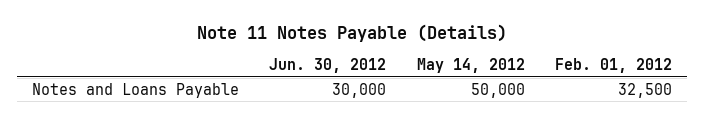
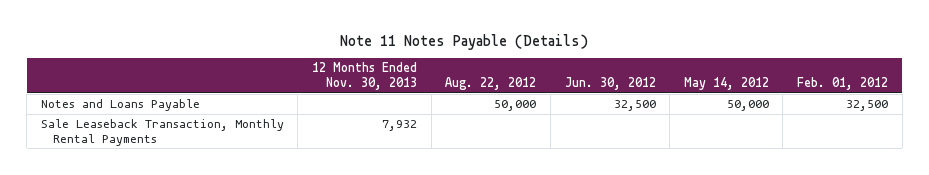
none -> [311,62,417,91] 12 Months Ended Nov. 30, 2013
none -> [445,77,537,91] Aug. 22, 2012
[332,82,387,98] 30,000 -> [613,100,656,112] 32,500
none -> [40,119,284,146] Sale Leaseback Transaction, Monthly Rental Payments

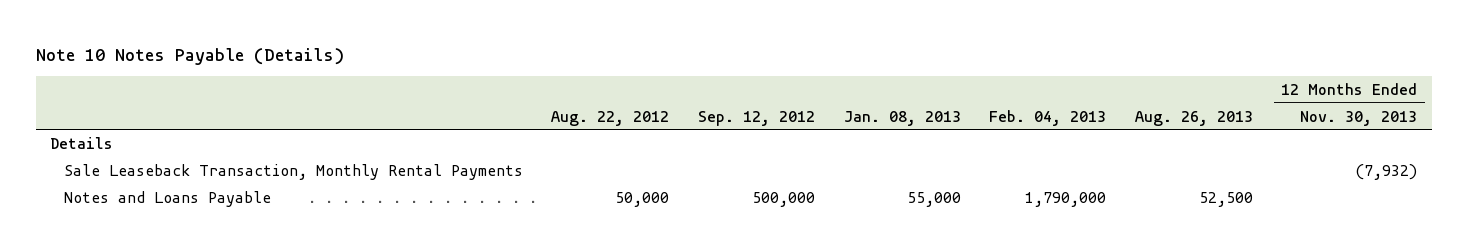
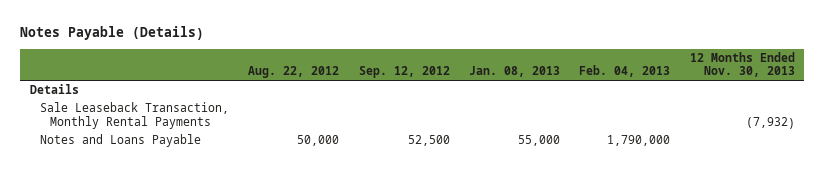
[35,47,344,65] Note 10 Notes Payable (Details) -> [19,26,204,41] Notes Payable (Details)
[1134,110,1253,126] Aug. 26, 2013 -> none
[752,191,816,207] 500,000 -> [407,135,450,147] 52,500

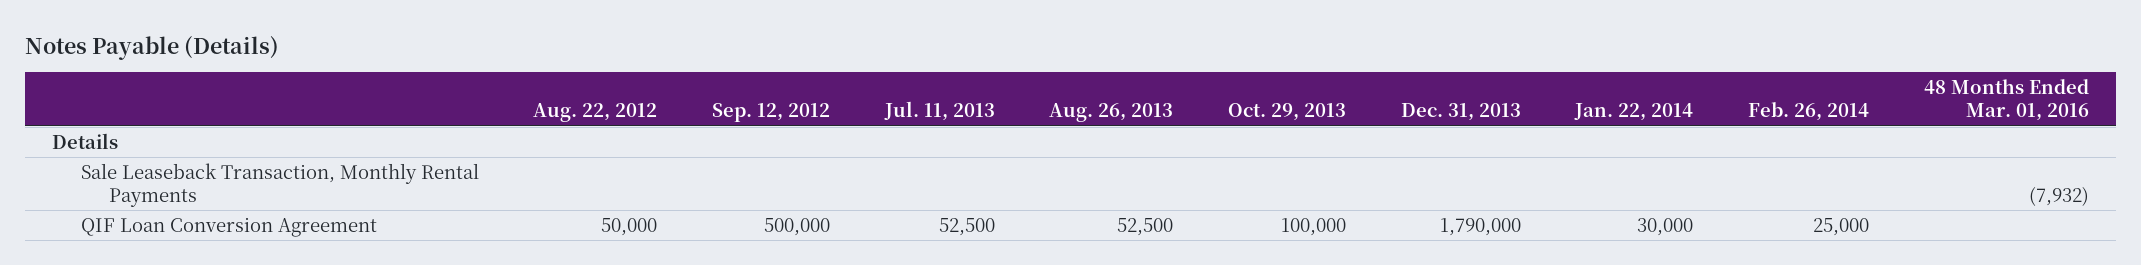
[468,66,560,78] Jan. 08, 2013 -> none
[579,65,671,78] Feb. 04, 2013 -> none
[689,51,795,78] 12 Months Ended Nov. 30, 2013 -> none
none -> [883,101,995,122] Jul. 11, 2013
none -> [1049,103,1174,123] Aug. 26, 2013
none -> [1227,103,1346,122] Oct. 29, 2013
none -> [1400,103,1521,122] Dec. 31, 2013
none -> [1574,103,1694,122] Jan. 22, 2014
none -> [1747,102,1869,122] Feb. 26, 2014
none -> [1923,79,2089,122] 48 Months Ended Mar. 01, 2016
[39,134,201,148] Notes and Loans Payable -> none
none -> [80,216,377,237] QIF Loan Conversion Agreement

